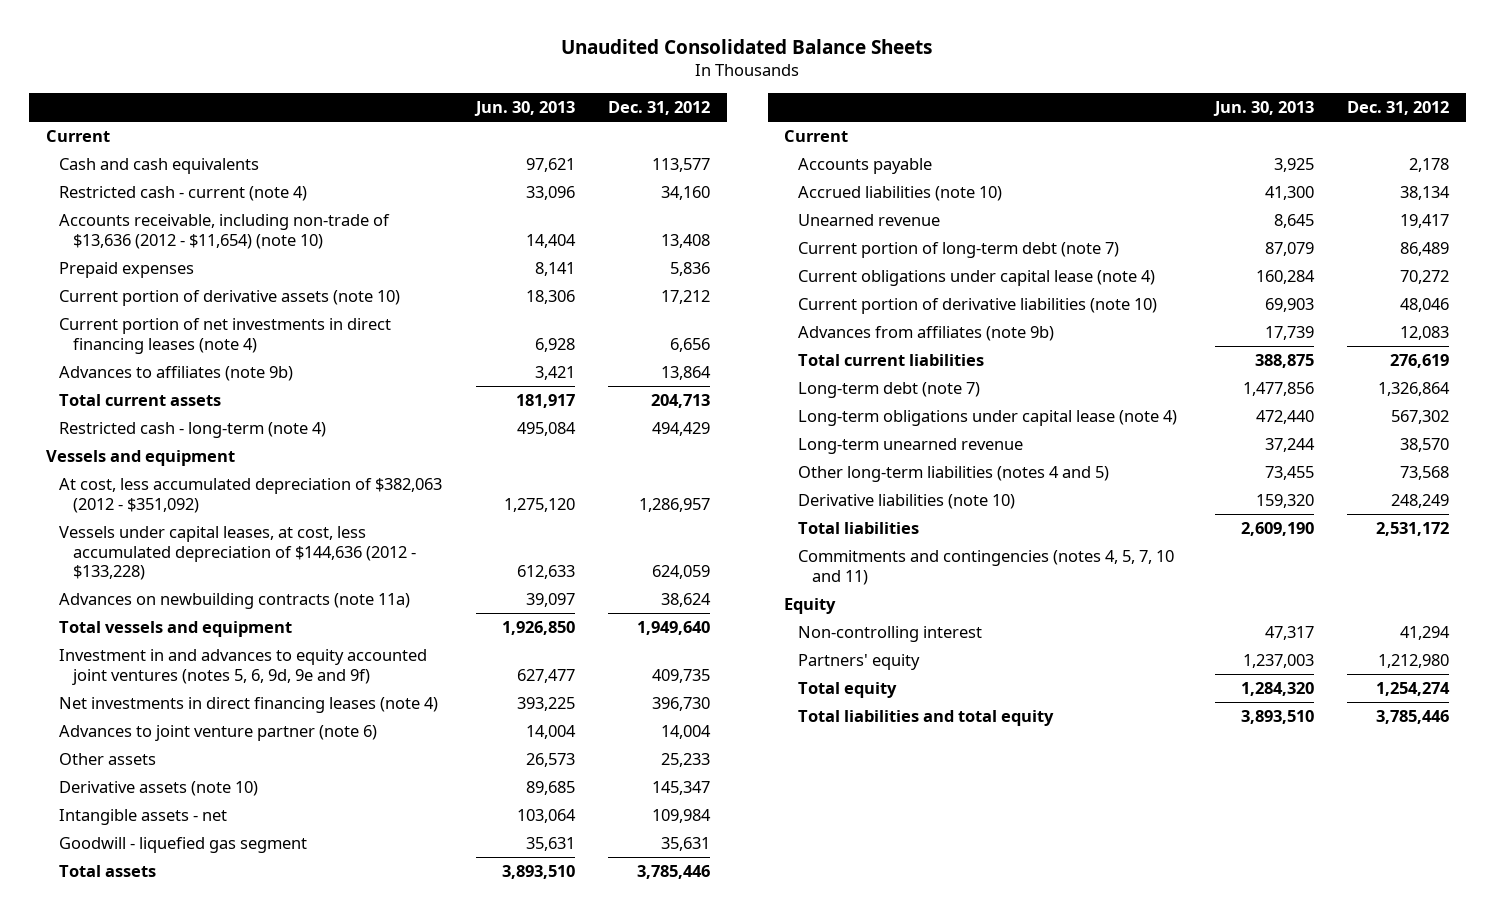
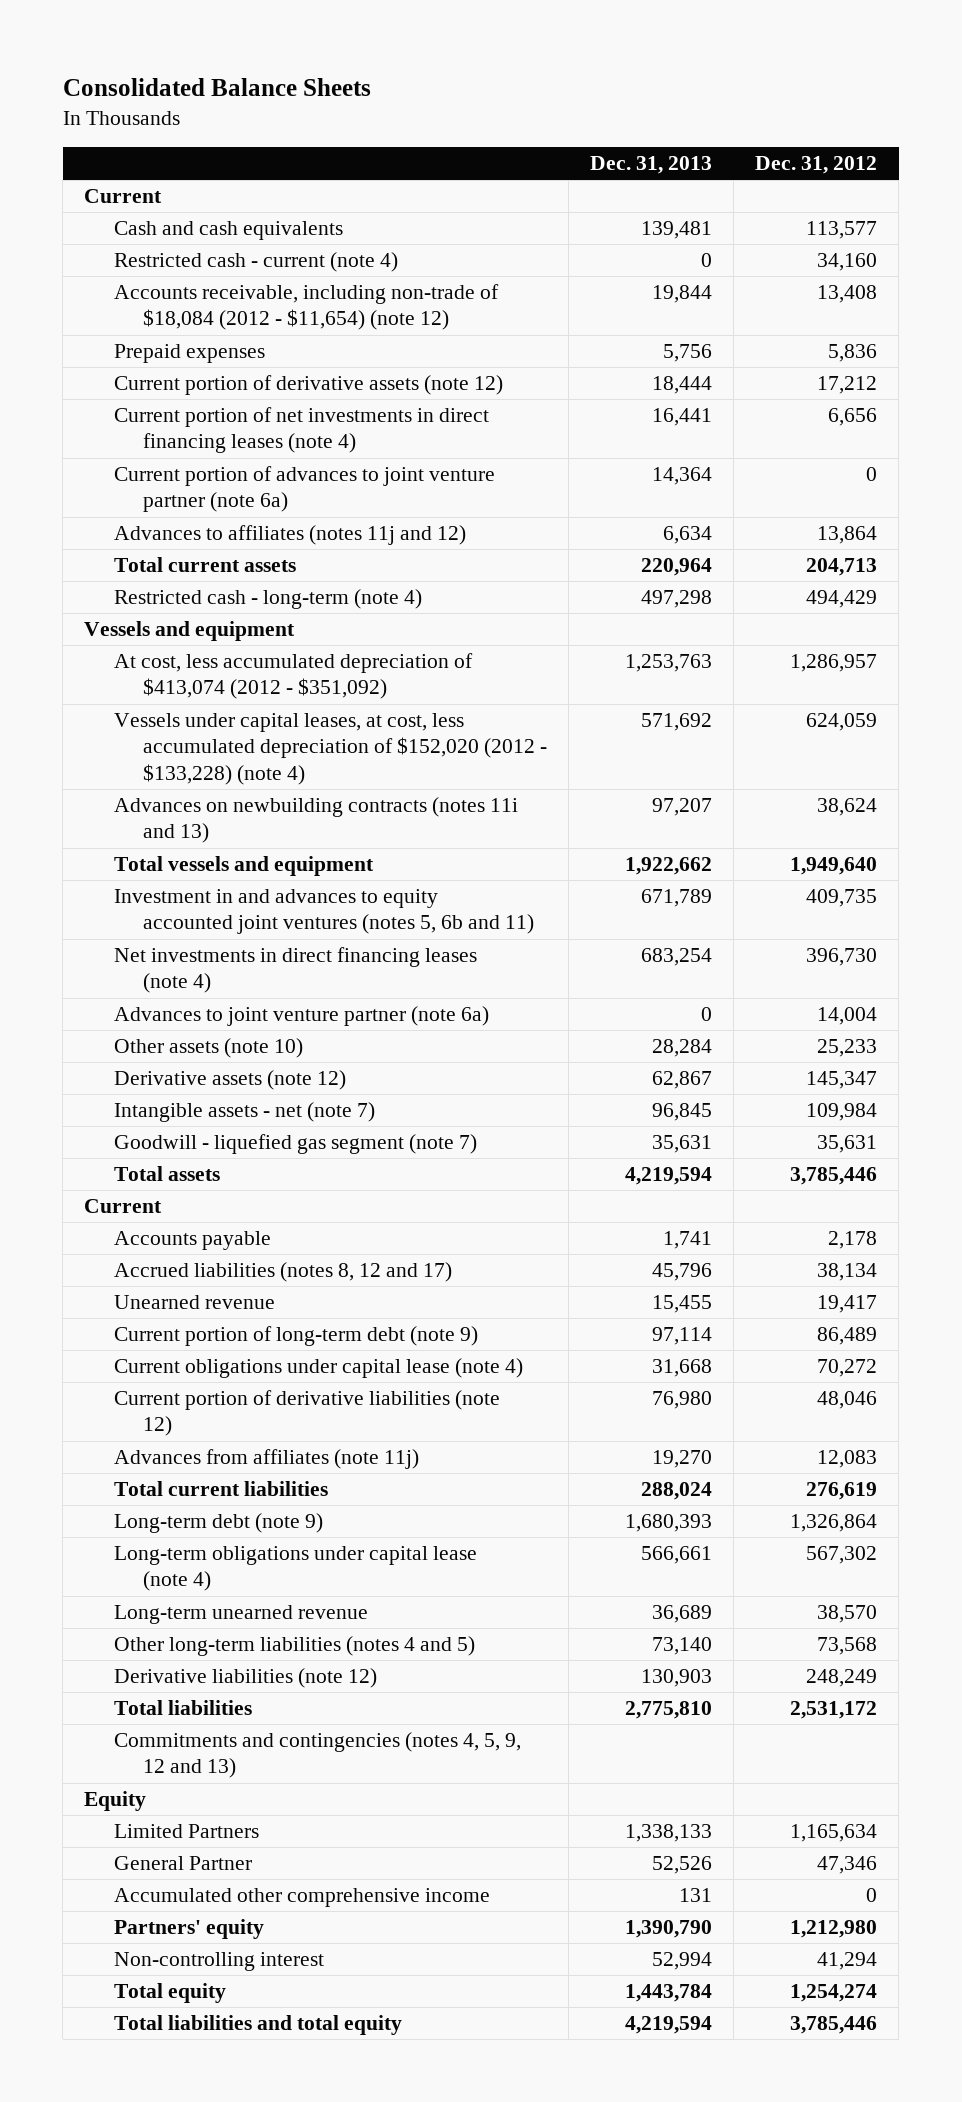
[561,39,933,55] Unaudited Consolidated Balance Sheets -> [62,78,371,97] Consolidated Balance Sheets
[473,100,575,116] Jun. 30, 2013 -> none
none -> [590,156,713,175] Dec. 31, 2013
[59,214,391,249] Accounts receivable, including non-trade of $13,636 (2012 - $11,654) (note 10) -> [113,284,499,331] Accounts receivable, including non-trade of $18,084 (2012 - $11,654) (note 12)
[59,290,401,307] Current portion of derivative assets (note 10) -> [113,375,503,396] Current portion of derivative assets (note 12)
none -> [113,466,495,513] Current portion of advances to joint venture partner (note 6a)
[59,366,294,382] Advances to affiliates (note 9b) -> [113,525,466,546] Advances to affiliates (notes 11j and 12)
[59,478,443,513] At cost, less accumulated depreciation of $382,063 (2012 - $351,092) -> [113,653,473,700] At cost, less accumulated depreciation of $413,074 (2012 - $351,092)
[59,526,416,580] Vessels under capital leases, at cost, less accumulated depreciation of $144,636 (2012 - $133,228) -> [113,713,547,785] Vessels under capital leases, at cost, less accumulated depreciation of $152,020 (2012 - $133,228) (note 4)
[59,593,411,610] Advances on newbuilding contracts (note 11a) -> [113,797,518,844] Advances on newbuilding contracts (notes 11i and 13)
[59,649,428,685] Investment in and advances to equity accounted joint ventures (notes 5, 6, 9d, 9e and 9f) -> [113,889,534,935] Investment in and advances to equity accounted joint ventures (notes 5, 6b and 11)
[59,725,378,742] Advances to joint venture partner (note 6) -> [113,1006,489,1027] Advances to joint venture partner (note 6a)
[59,753,157,766] Other assets -> [113,1038,303,1059] Other assets (note 10)
[59,781,259,797] Derivative assets (note 10) -> [113,1070,346,1091] Derivative assets (note 12)
[59,809,228,826] Intangible assets - net -> [113,1102,375,1123] Intangible assets - net (note 7)
[59,837,308,854] Goodwill - liquefied gas segment -> [113,1134,477,1155] Goodwill - liquefied gas segment (note 7)
[798,186,1003,202] Accrued liabilities (note 10) -> [113,1262,452,1283] Accrued liabilities (notes 8, 12 and 17)
[798,242,1120,259] Current portion of long-term debt (note 7) -> [113,1326,478,1347] Current portion of long-term debt (note 9)
[798,298,1158,315] Current portion of derivative liabilities (note 10) -> [113,1390,500,1437] Current portion of derivative liabilities (note 12)
[798,326,1055,342] Advances from affiliates (note 9b) -> [113,1449,419,1470] Advances from affiliates (note 11j)
[798,382,981,399] Long-term debt (note 7) -> [113,1513,323,1534] Long-term debt (note 9)
[798,494,1016,510] Derivative liabilities (note 10) -> [113,1668,377,1689] Derivative liabilities (note 12)
[798,550,1175,585] Commitments and contingencies (notes 4, 5, 7, 10 and 11) -> [113,1732,521,1779] Commitments and contingencies (notes 4, 5, 9, 12 and 13)
none -> [113,1824,259,1839] Limited Partners
none -> [113,1856,252,1871] General Partner
none -> [113,1888,490,1908] Accumulated other comprehensive income
[798,626,983,643] Non-controlling interest -> [113,1952,324,1972] Non-controlling interest

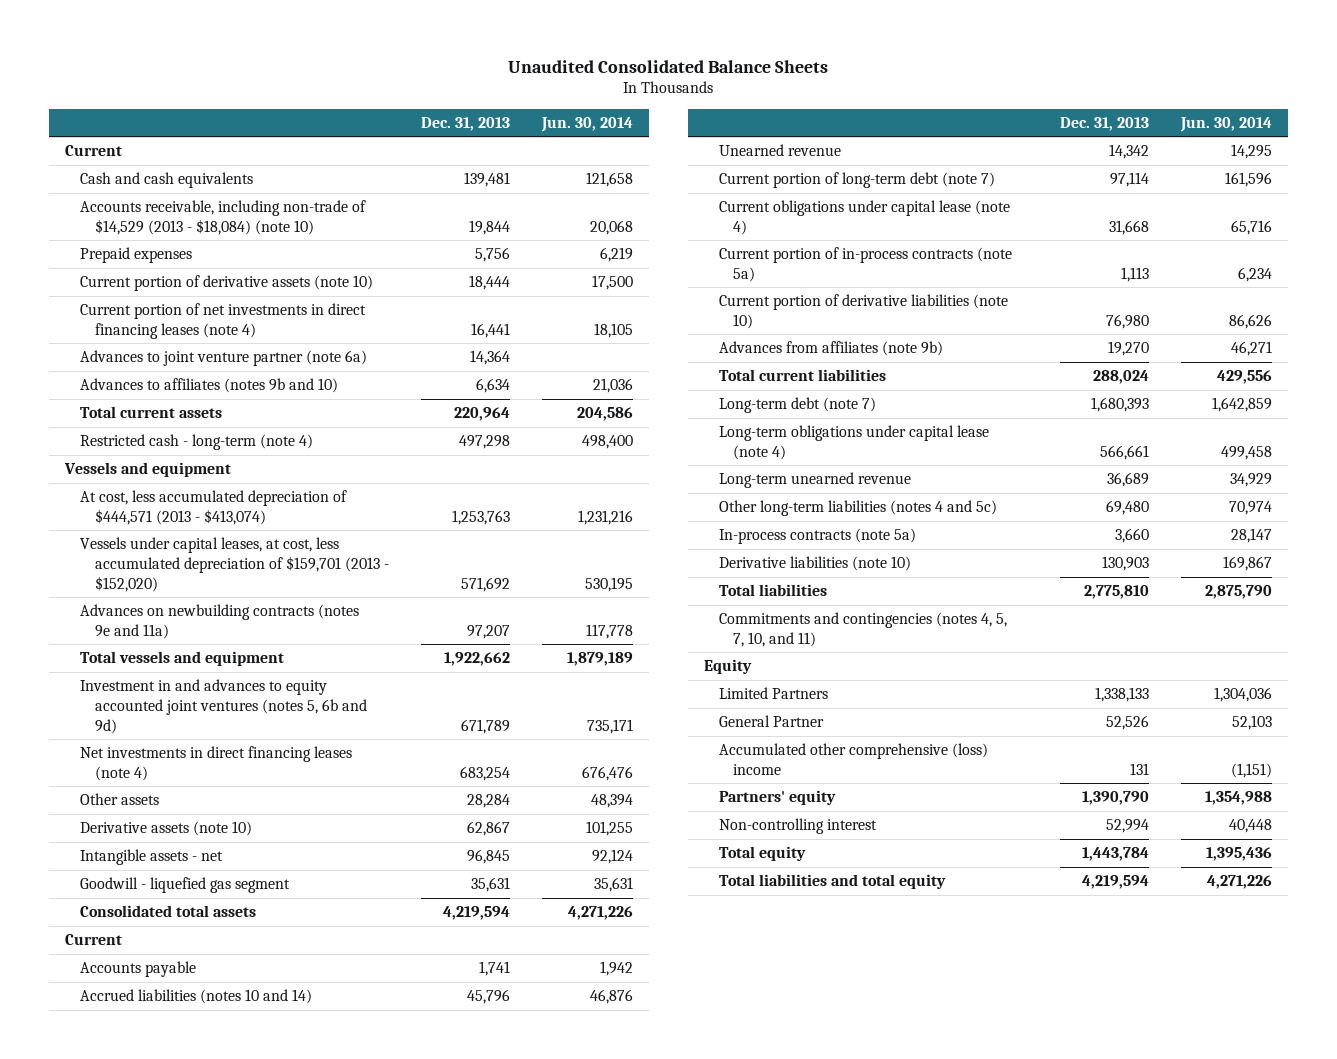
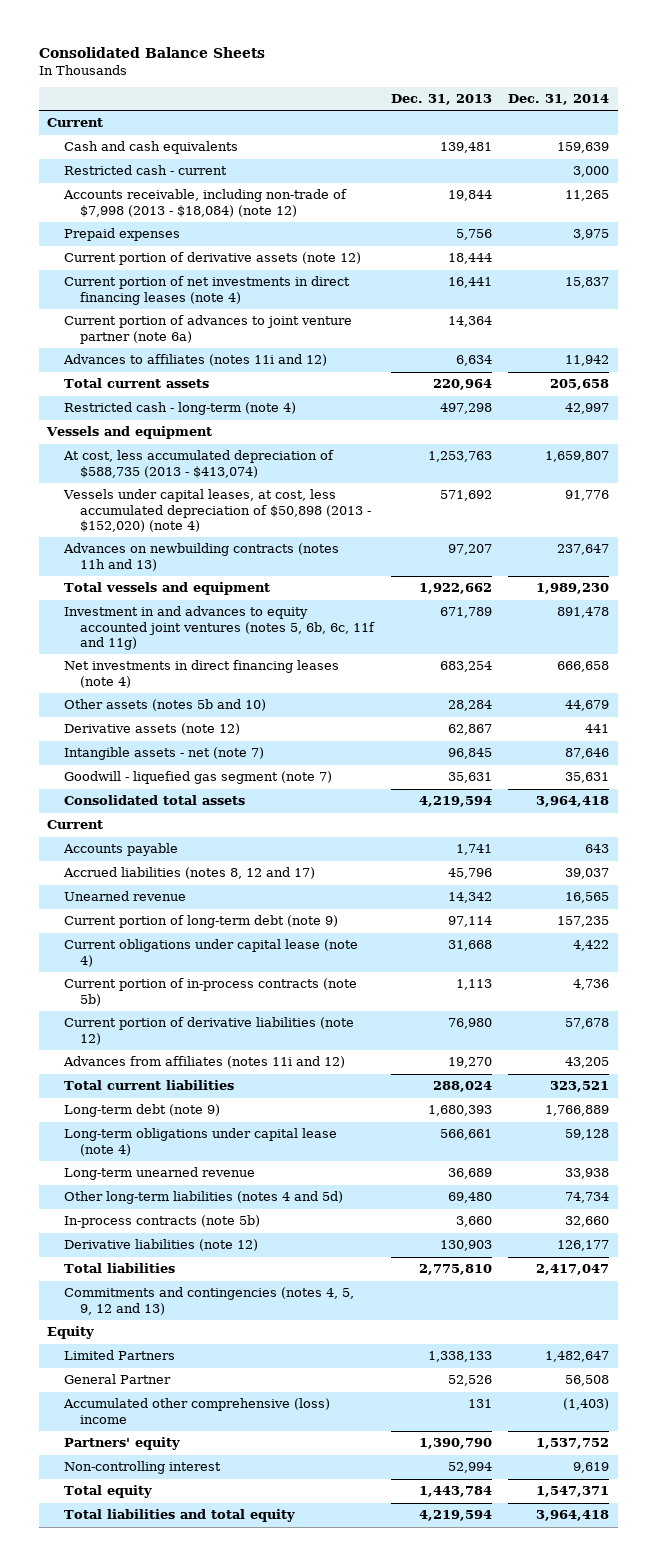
[508,59,829,73] Unaudited Consolidated Balance Sheets -> [38,46,265,58] Consolidated Balance Sheets
[541,116,634,132] Jun. 30, 2014 -> none
none -> [508,94,610,106] Dec. 31, 2014
none -> [63,165,227,176] Restricted cash - current
[79,200,366,235] Accounts receivable, including non-trade of $14,529 (2013 - $18,084) (note 10) -> [62,189,347,217] Accounts receivable, including non-trade of $7,998 (2013 - $18,084) (note 12)
[79,275,373,292] Current portion of derivative assets (note 10) -> [63,252,361,266] Current portion of derivative assets (note 12)
[79,350,367,367] Advances to joint venture partner (note 6a) -> [63,315,352,344] Current portion of advances to joint venture partner (note 6a)
[79,378,338,394] Advances to affiliates (notes 9b and 10) -> [62,354,327,367] Advances to affiliates (notes 11i and 12)
[79,490,347,525] At cost, less accumulated depreciation of $444,571 (2013 - $413,074) -> [62,450,334,478] At cost, less accumulated depreciation of $588,735 (2013 - $413,074)
[79,537,389,592] Vessels under capital leases, at cost, less accumulated depreciation of $159,701 (2013 - $152,020) -> [62,489,371,533] Vessels under capital leases, at cost, less accumulated depreciation of $50,898 (2013 - $152,020) (note 4)
[79,604,359,639] Advances on newbuilding contracts (notes 9e and 11a) -> [62,543,339,571] Advances on newbuilding contracts (notes 11h and 13)
[79,679,367,734] Investment in and advances to equity accounted joint ventures (notes 5, 6b and 9d) -> [63,606,375,651] Investment in and advances to equity accounted joint ventures (notes 5, 6b, 6c, 11f and 11g)
[79,793,159,806] Other assets -> [63,699,266,712] Other assets (notes 5b and 10)
[79,821,252,837] Derivative assets (note 10) -> [63,723,240,736] Derivative assets (note 12)
[79,849,223,866] Intangible assets - net -> [63,747,264,761] Intangible assets - net (note 7)
[79,877,290,894] Goodwill - liquefied gas segment -> [63,771,332,785] Goodwill - liquefied gas segment (note 7)
[79,989,312,1005] Accrued liabilities (notes 10 and 14) -> [62,867,315,880] Accrued liabilities (notes 8, 12 and 17)
[718,172,995,189] Current portion of long-term debt (note 7) -> [63,915,338,929] Current portion of long-term debt (note 9)
[718,247,1012,282] Current portion of in-process contracts (note 5a) -> [63,978,357,1006] Current portion of in-process contracts (note 5b)
[718,294,1008,329] Current portion of derivative liabilities (note 10) -> [63,1017,354,1045] Current portion of derivative liabilities (note 12)
[718,341,943,357] Advances from affiliates (note 9b) -> [62,1056,345,1069] Advances from affiliates (notes 11i and 12)
[718,397,876,414] Long-term debt (note 7) -> [63,1104,220,1118] Long-term debt (note 9)
[718,500,997,517] Other long-term liabilities (notes 4 and 5c) -> [63,1191,343,1205] Other long-term liabilities (notes 4 and 5d)
[718,528,916,545] In-process contracts (note 5a) -> [63,1215,260,1229] In-process contracts (note 5b)
[718,556,911,572] Derivative liabilities (note 10) -> [63,1239,258,1252] Derivative liabilities (note 12)
[718,612,1007,647] Commitments and contingencies (notes 4, 5, 7, 10, and 11) -> [63,1287,354,1315] Commitments and contingencies (notes 4, 5, 9, 12 and 13)

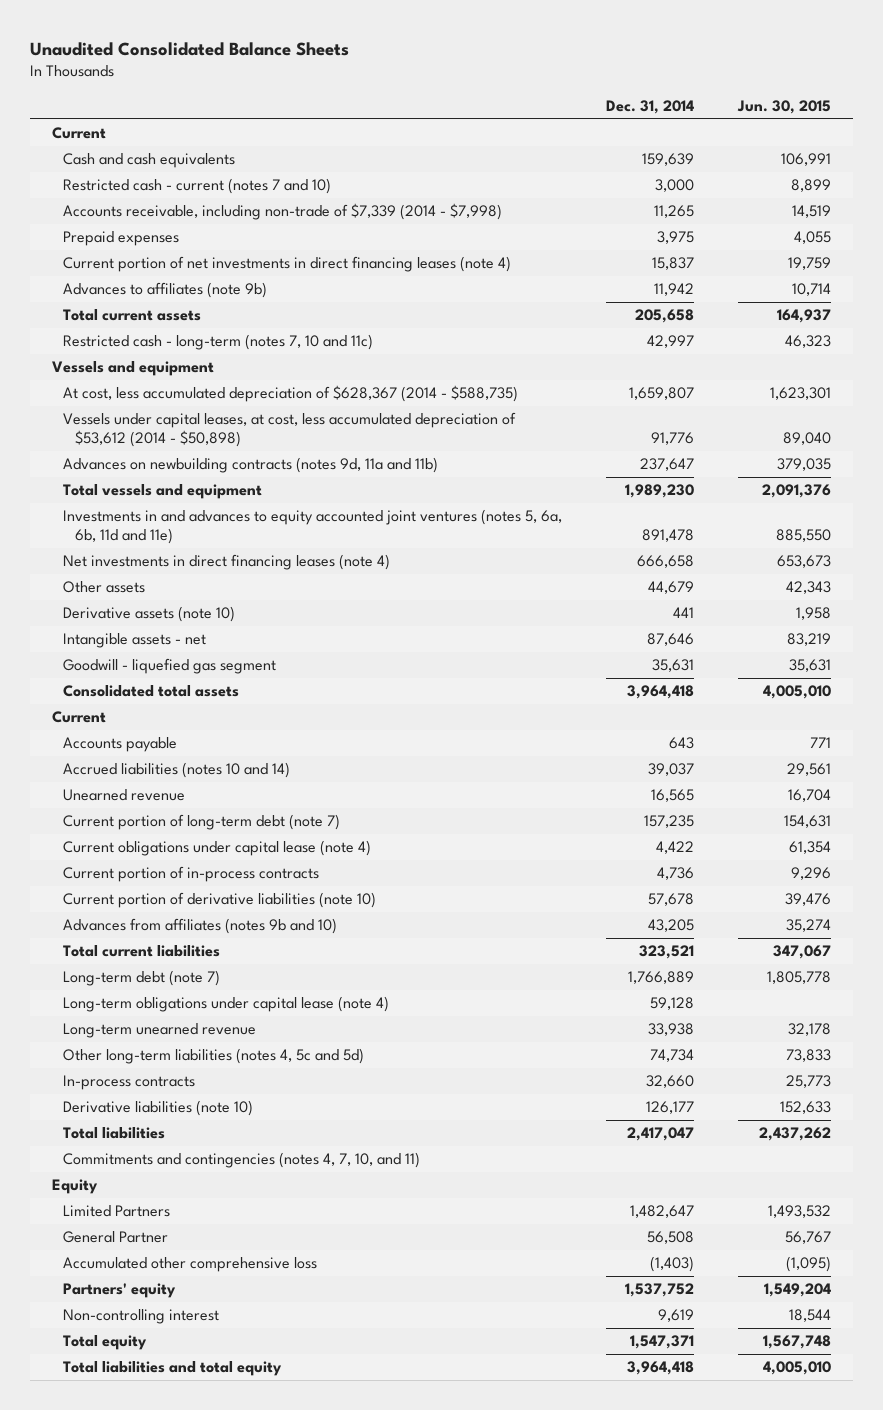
[38,46,265,58] Consolidated Balance Sheets -> [30,41,350,56] Unaudited Consolidated Balance Sheets
[390,94,492,106] Dec. 31, 2013 -> none
none -> [737,99,832,114] Jun. 30, 2015
[63,165,227,176] Restricted cash - current -> [63,178,332,195] Restricted cash - current (notes 7 and 10)
[62,189,347,217] Accounts receivable, including non-trade of $7,998 (2013 - $18,084) (note 12) -> [63,203,503,221] Accounts receivable, including non-trade of $7,339 (2014 - $7,998)
[63,252,361,266] Current portion of derivative assets (note 12) -> none
[63,315,352,344] Current portion of advances to joint venture partner (note 6a) -> none
[62,354,327,367] Advances to affiliates (notes 11i and 12) -> [63,282,268,299] Advances to affiliates (note 9b)
[63,402,296,416] Restricted cash - long-term (note 4) -> [63,334,374,351] Restricted cash - long-term (notes 7, 10 and 11c)
[62,450,334,478] At cost, less accumulated depreciation of $588,735 (2013 - $413,074) -> [63,385,519,403] At cost, less accumulated depreciation of $628,367 (2014 - $588,735)
[62,489,371,533] Vessels under capital leases, at cost, less accumulated depreciation of $50,898 (2013 - $152,020) (note 4) -> [63,412,517,448] Vessels under capital leases, at cost, less accumulated depreciation of $53,612 (2014 - $50,898)
[62,543,339,571] Advances on newbuilding contracts (notes 11h and 13) -> [63,457,439,474] Advances on newbuilding contracts (notes 9d, 11a and 11b)
[63,606,375,651] Investment in and advances to equity accounted joint ventures (notes 5, 6b, 6c, 11f and 11g) -> [63,509,563,545] Investments in and advances to equity accounted joint ventures (notes 5, 6a, 6b, 11d and 11e)
[63,699,266,712] Other assets (notes 5b and 10) -> [63,581,146,594] Other assets
[63,723,240,736] Derivative assets (note 12) -> [63,606,236,623] Derivative assets (note 10)
[63,747,264,761] Intangible assets - net (note 7) -> [63,633,207,649] Intangible assets - net
[63,771,332,785] Goodwill - liquefied gas segment (note 7) -> [63,658,277,675] Goodwill - liquefied gas segment
[62,867,315,880] Accrued liabilities (notes 8, 12 and 17) -> [63,762,291,779] Accrued liabilities (notes 10 and 14)
[63,915,338,929] Current portion of long-term debt (note 9) -> [63,814,341,831] Current portion of long-term debt (note 7)
[63,978,357,1006] Current portion of in-process contracts (note 5b) -> [63,866,320,883] Current portion of in-process contracts
[63,1017,354,1045] Current portion of derivative liabilities (note 12) -> [63,892,377,909] Current portion of derivative liabilities (note 10)
[62,1056,345,1069] Advances from affiliates (notes 11i and 12) -> [63,918,338,935] Advances from affiliates (notes 9b and 10)
[63,1104,220,1118] Long-term debt (note 9) -> [63,970,221,987] Long-term debt (note 7)
[63,1191,343,1205] Other long-term liabilities (notes 4 and 5d) -> [63,1048,365,1065] Other long-term liabilities (notes 4, 5c and 5d)
[63,1215,260,1229] In-process contracts (note 5b) -> [63,1075,196,1091] In-process contracts
[63,1239,258,1252] Derivative liabilities (note 12) -> [63,1100,254,1117] Derivative liabilities (note 10)
[63,1287,354,1315] Commitments and contingencies (notes 4, 5, 9, 12 and 13) -> [63,1152,421,1169] Commitments and contingencies (notes 4, 7, 10, and 11)
[62,1398,330,1424] Accumulated other comprehensive (loss) income -> [63,1257,318,1273] Accumulated other comprehensive loss

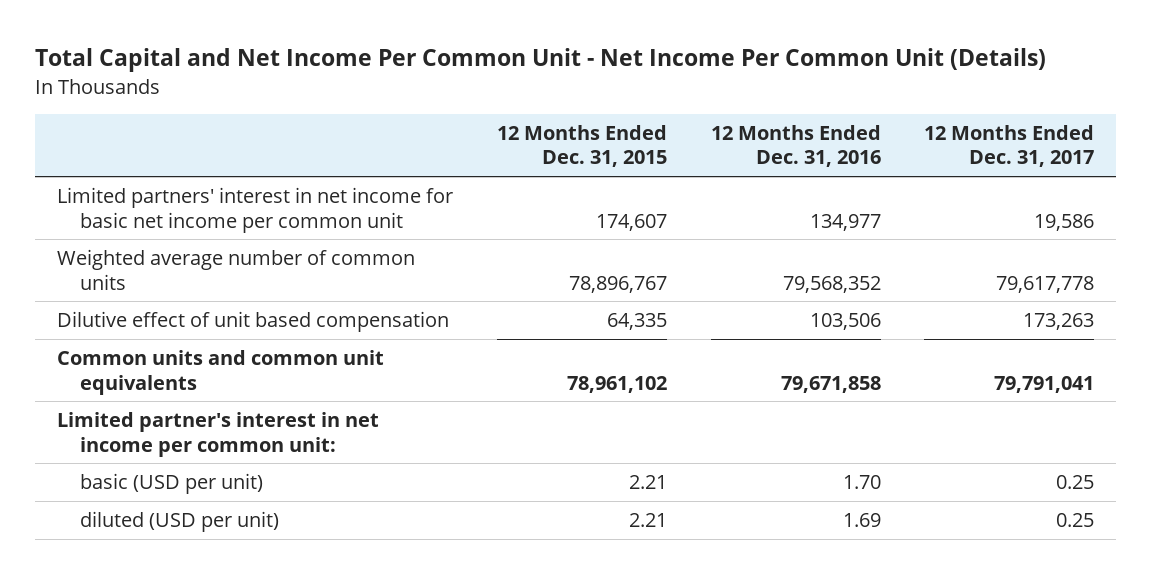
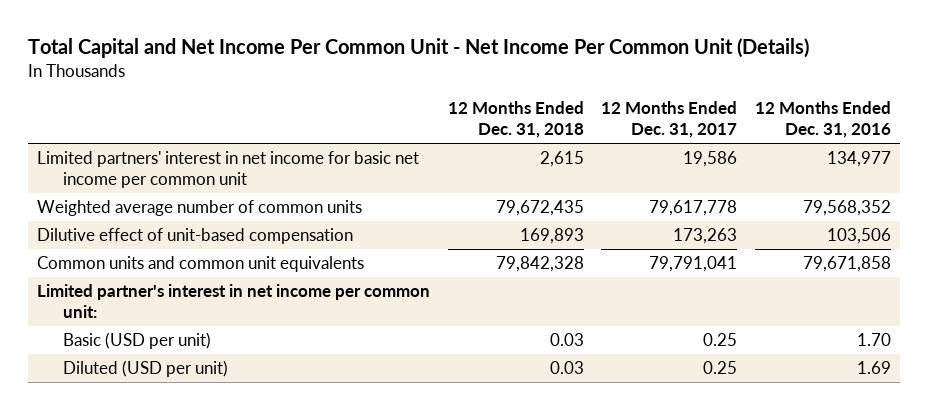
[496,124,667,168] 12 Months Ended Dec. 31, 2015 -> none
none -> [447,101,584,139] 12 Months Ended Dec. 31, 2018
[57,311,450,333] Dilutive effect of unit based compensation -> [36,228,353,245] Dilutive effect of unit-based compensation
[79,473,263,495] basic (USD per unit) -> [63,332,212,350] Basic (USD per unit)
[79,511,279,533] diluted (USD per unit) -> [63,360,229,378] Diluted (USD per unit)

